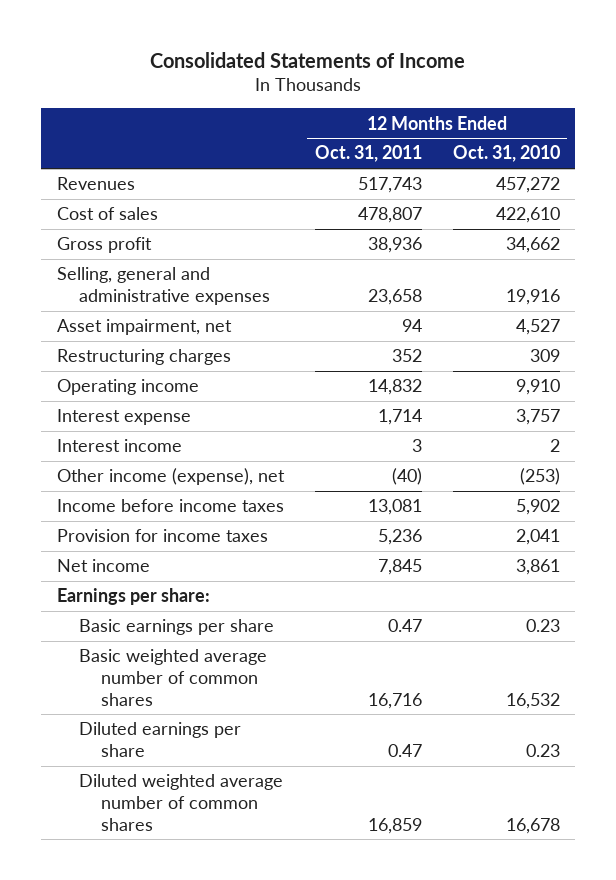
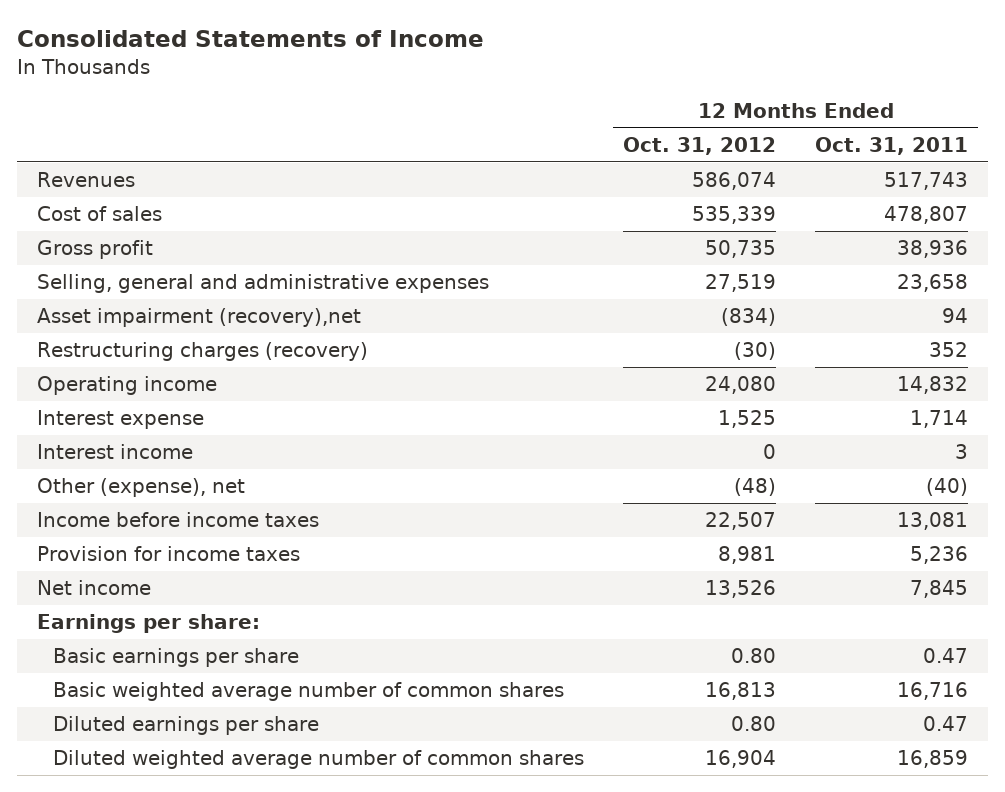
[452,145,560,163] Oct. 31, 2010 -> none
none -> [623,136,777,155] Oct. 31, 2012
[56,319,232,336] Asset impairment, net -> [36,308,361,328] Asset impairment (recovery),net
[56,349,231,366] Restructuring charges -> [36,342,368,362] Restructuring charges (recovery)
[56,468,285,486] Other income (expense), net -> [36,478,245,498] Other (expense), net

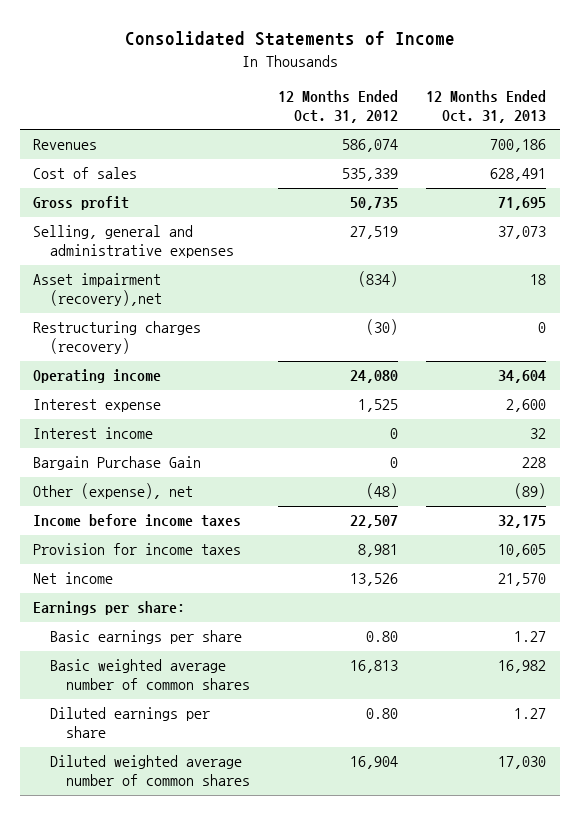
[815,136,969,155] Oct. 31, 2011 -> none
none -> [425,90,546,124] 12 Months Ended Oct. 31, 2013
none -> [33,456,202,471] Bargain Purchase Gain

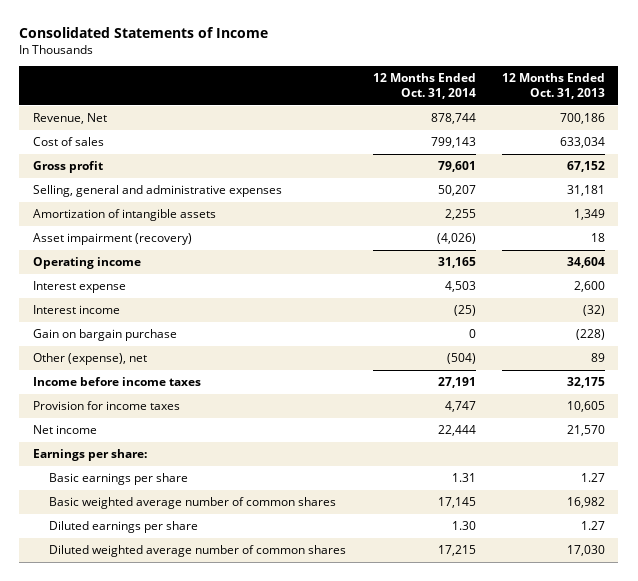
[277,90,398,124] 12 Months Ended Oct. 31, 2012 -> none
none -> [372,73,476,99] 12 Months Ended Oct. 31, 2014
[33,321,202,355] Restructuring charges (recovery) -> none
[33,139,98,151] Revenues -> [32,113,107,125] Revenue, Net
[489,168,546,182] 628,491 -> [560,137,606,149] 633,034
[497,197,546,211] 71,695 -> [567,161,606,173] 67,152
[497,226,546,240] 37,073 -> [567,185,606,197] 31,181
none -> [32,209,216,222] Amortization of intangible assets
[33,273,162,307] Asset impairment (recovery),net -> [32,233,192,246] Asset impairment (recovery)
[529,428,546,440] 32 -> [583,305,606,317] (32)
[33,456,202,471] Bargain Purchase Gain -> [32,329,177,342] Gain on bargain purchase
[521,457,546,469] 228 -> [576,329,606,341] (228)
[513,483,546,500] (89) -> [591,353,606,363] 89

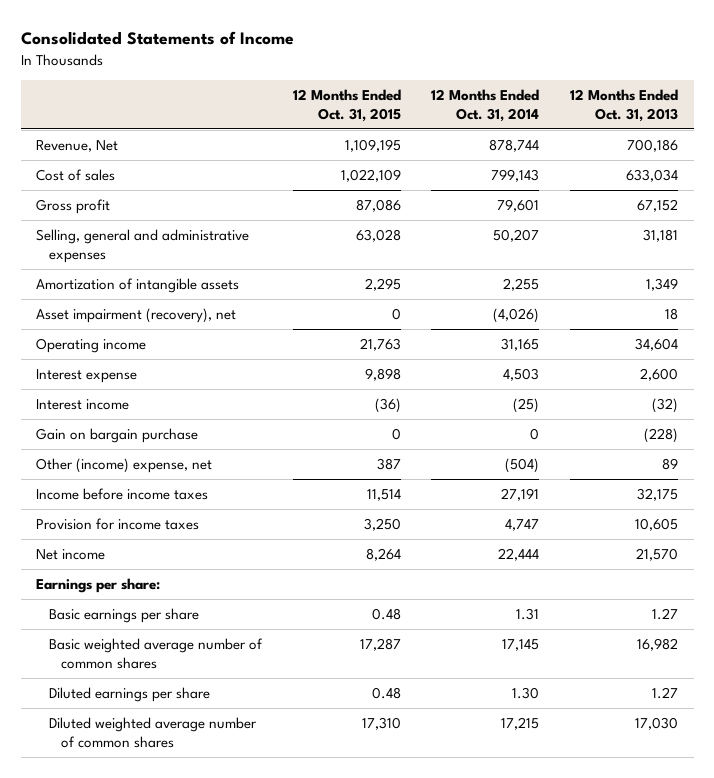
none -> [292,89,401,122] 12 Months Ended Oct. 31, 2015
[32,233,192,246] Asset impairment (recovery) -> [36,308,237,324] Asset impairment (recovery), net
[32,353,147,366] Other (expense), net -> [36,458,213,474] Other (income) expense, net

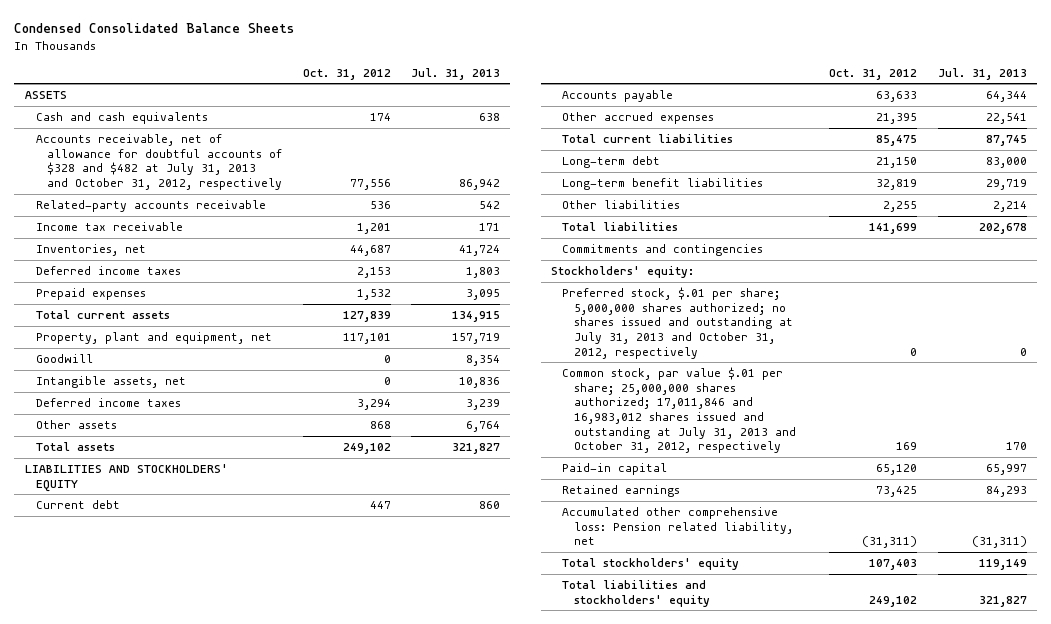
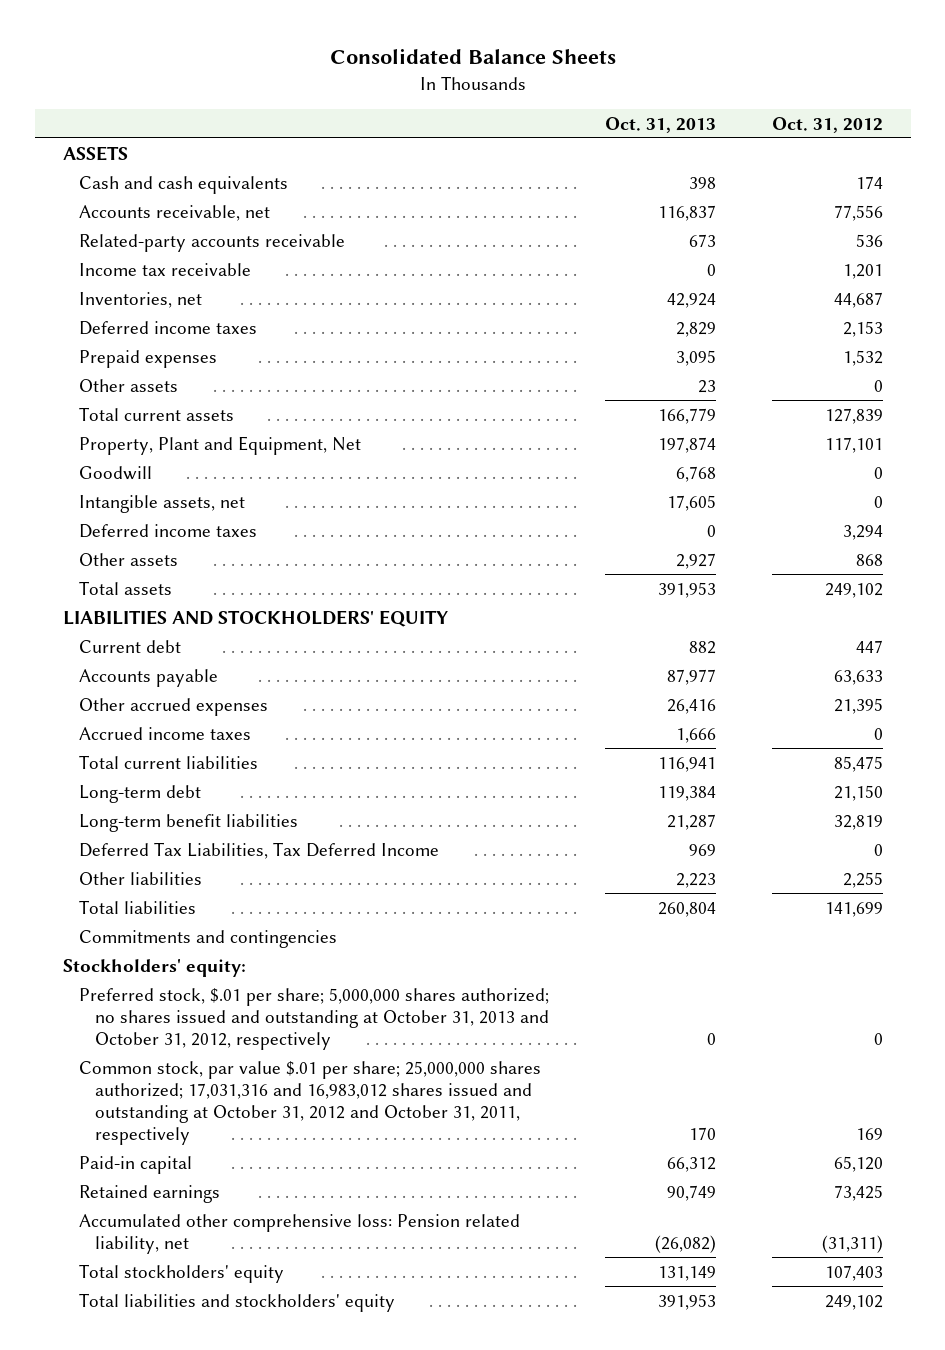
[14,23,295,34] Condensed Consolidated Balance Sheets -> [329,48,616,65] Consolidated Balance Sheets
[411,67,501,80] Jul. 31, 2013 -> none
none -> [604,116,716,133] Oct. 31, 2013
[35,134,283,190] Accounts receivable, net of allowance for doubtful accounts of $328 and $482 at July 31, 2013 and October 31, 2012, respectively -> [78,204,270,221] Accounts receivable, net
none -> [78,378,178,392] Other assets
[35,332,272,345] Property, plant and equipment, net -> [78,435,361,455] Property, Plant and Equipment, Net
none -> [78,726,251,740] Accrued income taxes
none -> [78,841,439,859] Deferred Tax Liabilities, Tax Deferred Income
[562,287,793,359] Preferred stock, $.01 per share; 5,000,000 shares authorized; no shares issued and outstanding at July 31, 2013 and October 31, 2012, respectively -> [78,987,550,1050] Preferred stock, $.01 per share; 5,000,000 shares authorized; no shares issued and outstanding at October 31, 2013 and October 31, 2012, respectively
[562,367,796,454] Common stock, par value $.01 per share; 25,000,000 shares authorized; 17,011,846 and 16,983,012 shares issued and outstanding at July 31, 2013 and October 31, 2012, respectively -> [78,1060,541,1146] Common stock, par value $.01 per share; 25,000,000 shares authorized; 17,031,316 and 16,983,012 shares issued and outstanding at October 31, 2012 and October 31, 2011, respectively

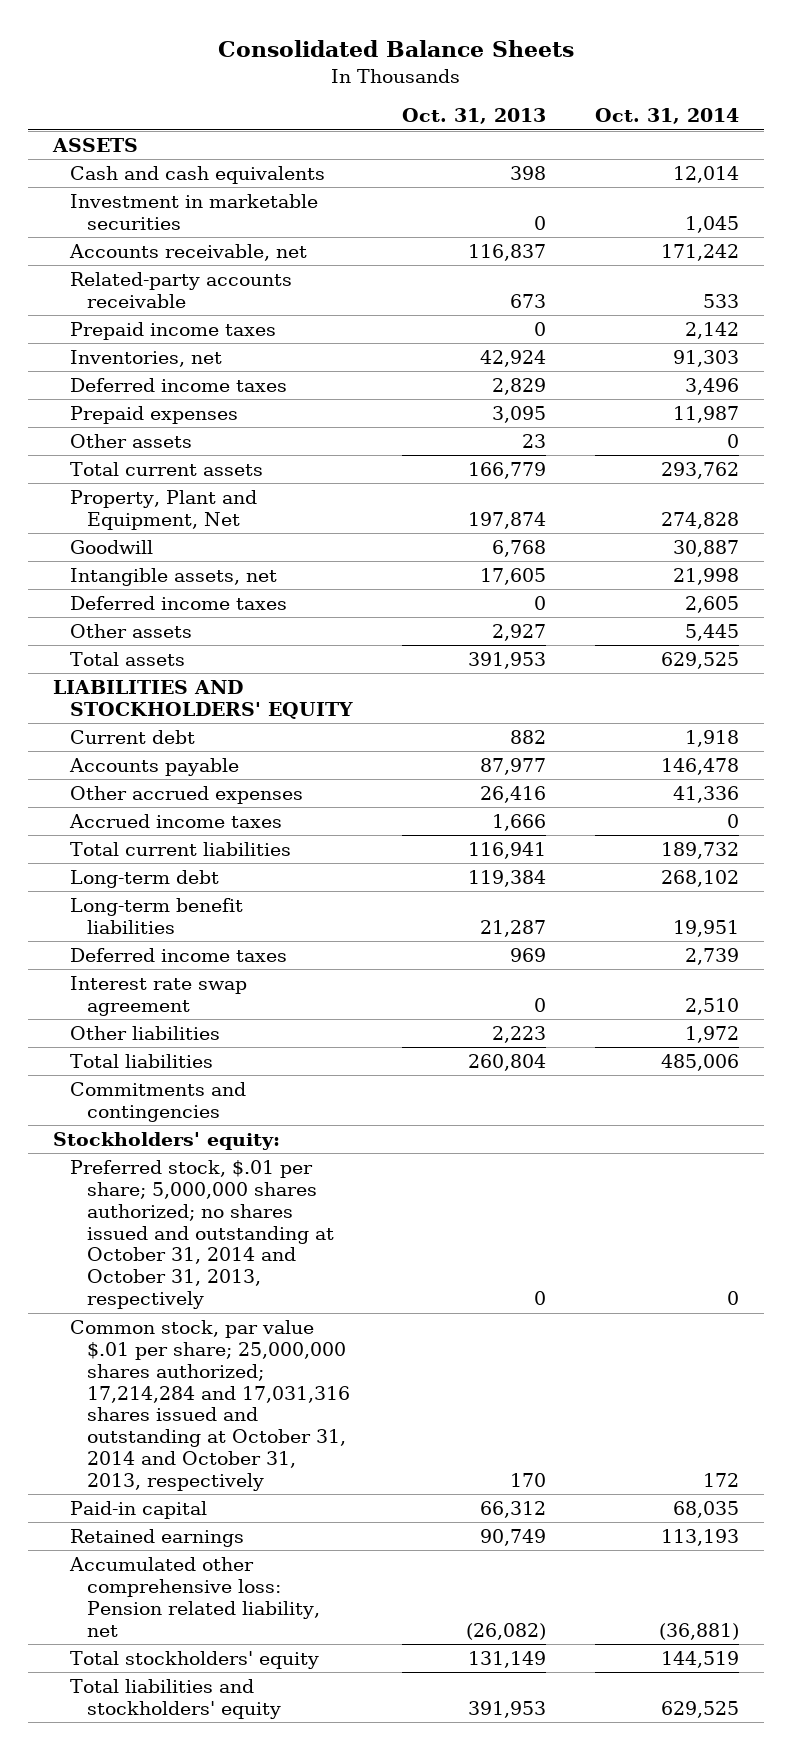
[771,116,883,133] Oct. 31, 2012 -> none
none -> [595,108,740,125] Oct. 31, 2014
none -> [69,194,318,230] Investment in marketable securities
[78,262,251,276] Income tax receivable -> [69,322,276,341] Prepaid income taxes
[78,841,439,859] Deferred Tax Liabilities, Tax Deferred Income -> [69,948,287,963] Deferred income taxes
none -> [69,976,247,1016] Interest rate swap agreement
[78,987,550,1050] Preferred stock, $.01 per share; 5,000,000 shares authorized; no shares issued and outstanding at October 31, 2013 and October 31, 2012, respectively -> [69,1160,335,1310] Preferred stock, $.01 per share; 5,000,000 shares authorized; no shares issued and outstanding at October 31, 2014 and October 31, 2013, respectively
[78,1060,541,1146] Common stock, par value $.01 per share; 25,000,000 shares authorized; 17,031,316 and 16,983,012 shares issued and outstanding at October 31, 2012 and October 31, 2011, respectively -> [69,1320,351,1492] Common stock, par value $.01 per share; 25,000,000 shares authorized; 17,214,284 and 17,031,316 shares issued and outstanding at October 31, 2014 and October 31, 2013, respectively

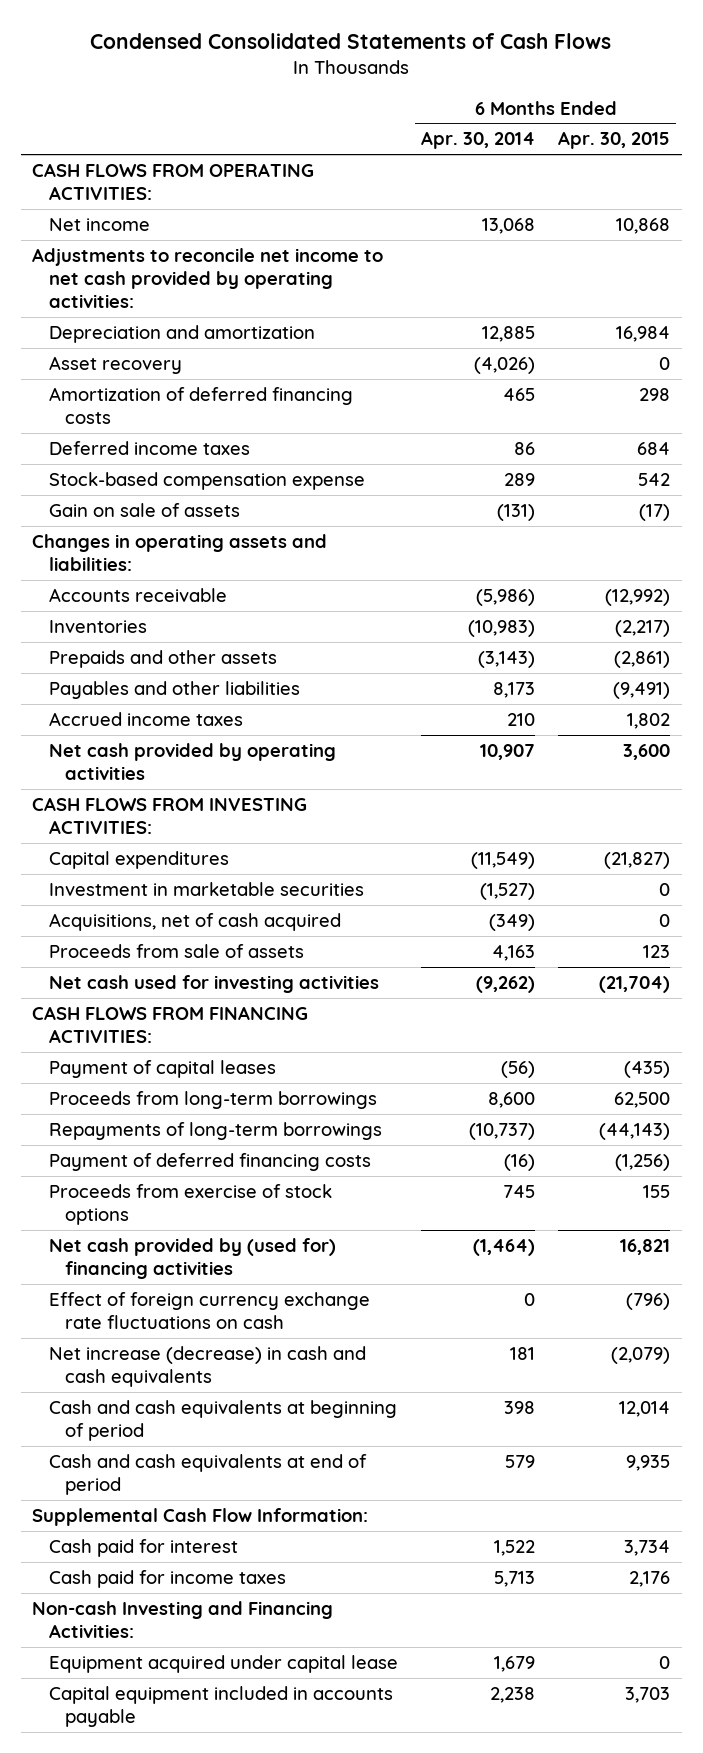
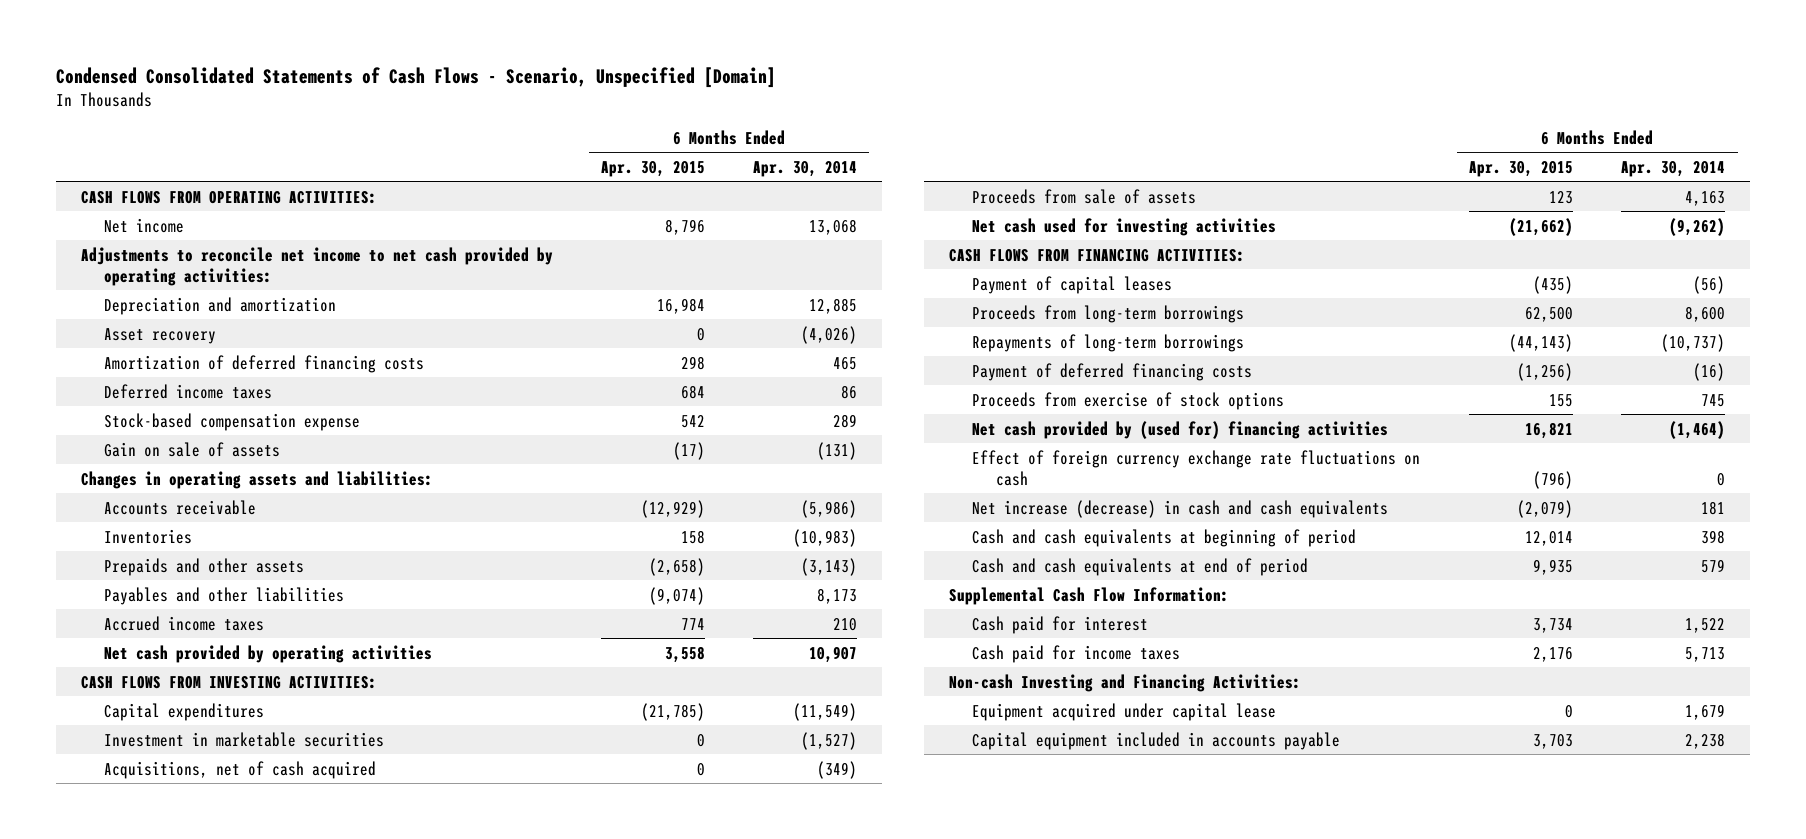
[90,33,612,50] Condensed Consolidated Statements of Cash Flows -> [56,66,777,88] Condensed Consolidated Statements of Cash Flows - Scenario, Unspecified [Domain]
[616,217,671,234] 10,868 -> [664,218,705,235] 8,796
[605,588,671,606] (12,992) -> [640,499,705,518] (12,929)
[615,619,671,637] (2,217) -> [680,529,705,544] 158
[614,650,671,668] (2,861) -> [648,557,705,576] (2,658)
[613,681,671,699] (9,491) -> [648,586,705,605] (9,074)
[627,712,671,729] 1,802 -> [680,617,705,630] 774
[623,743,671,760] 3,600 -> [664,645,705,663] 3,558
[604,851,671,869] (21,827) -> [640,702,705,721] (21,785)
[599,975,671,993] (21,704) -> [1509,217,1574,236] (21,662)

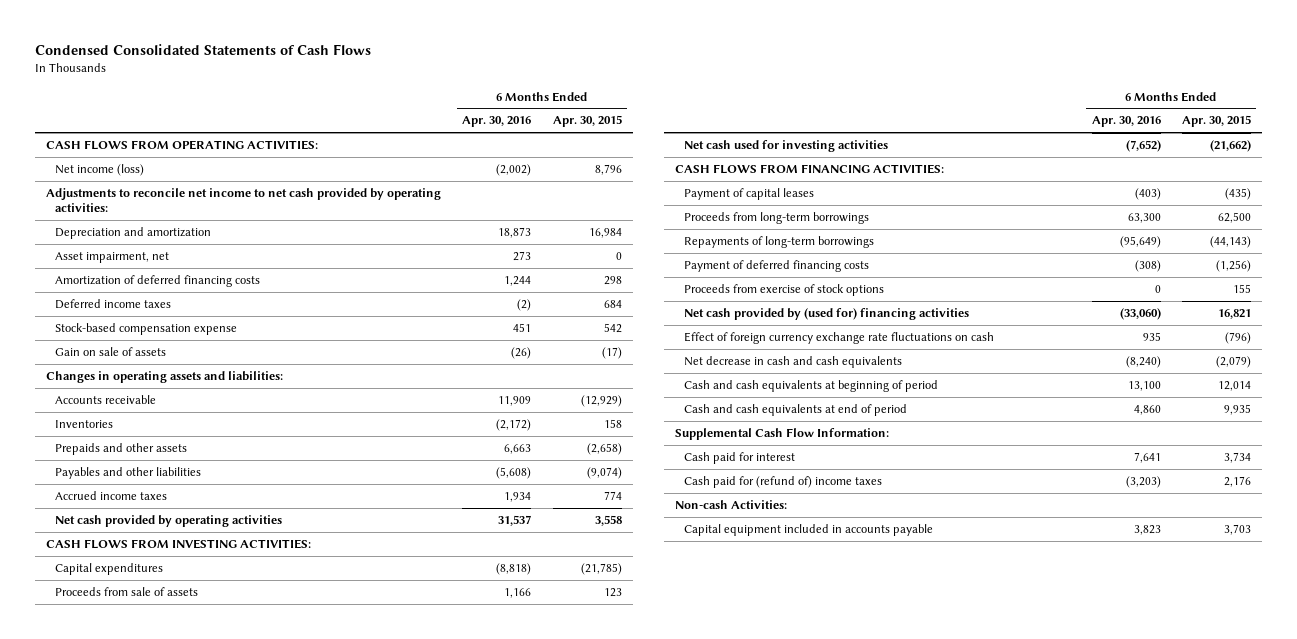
[56,66,777,88] Condensed Consolidated Statements of Cash Flows - Scenario, Unspecified [Domain] -> [35,43,372,55] Condensed Consolidated Statements of Cash Flows
[753,160,858,177] Apr. 30, 2014 -> none
none -> [462,116,532,128] Apr. 30, 2016
[104,217,185,233] Net income -> [55,163,145,176] Net income (loss)
[104,327,217,344] Asset recovery -> none
none -> [55,251,170,263] Asset impairment, net
[104,731,385,747] Investment in marketable securities -> none
[104,760,377,779] Acquisitions, net of cash acquired -> none
[972,499,1389,518] Net increase (decrease) in cash and cash equivalents -> [684,355,903,368] Net decrease in cash and cash equivalents
[972,702,1277,721] Equipment acquired under capital lease -> none
[972,644,1181,663] Cash paid for income taxes -> [684,475,883,488] Cash paid for (refund of) income taxes
[948,673,1301,692] Non-cash Investing and Financing Activities: -> [675,499,788,509] Non-cash Activities:

